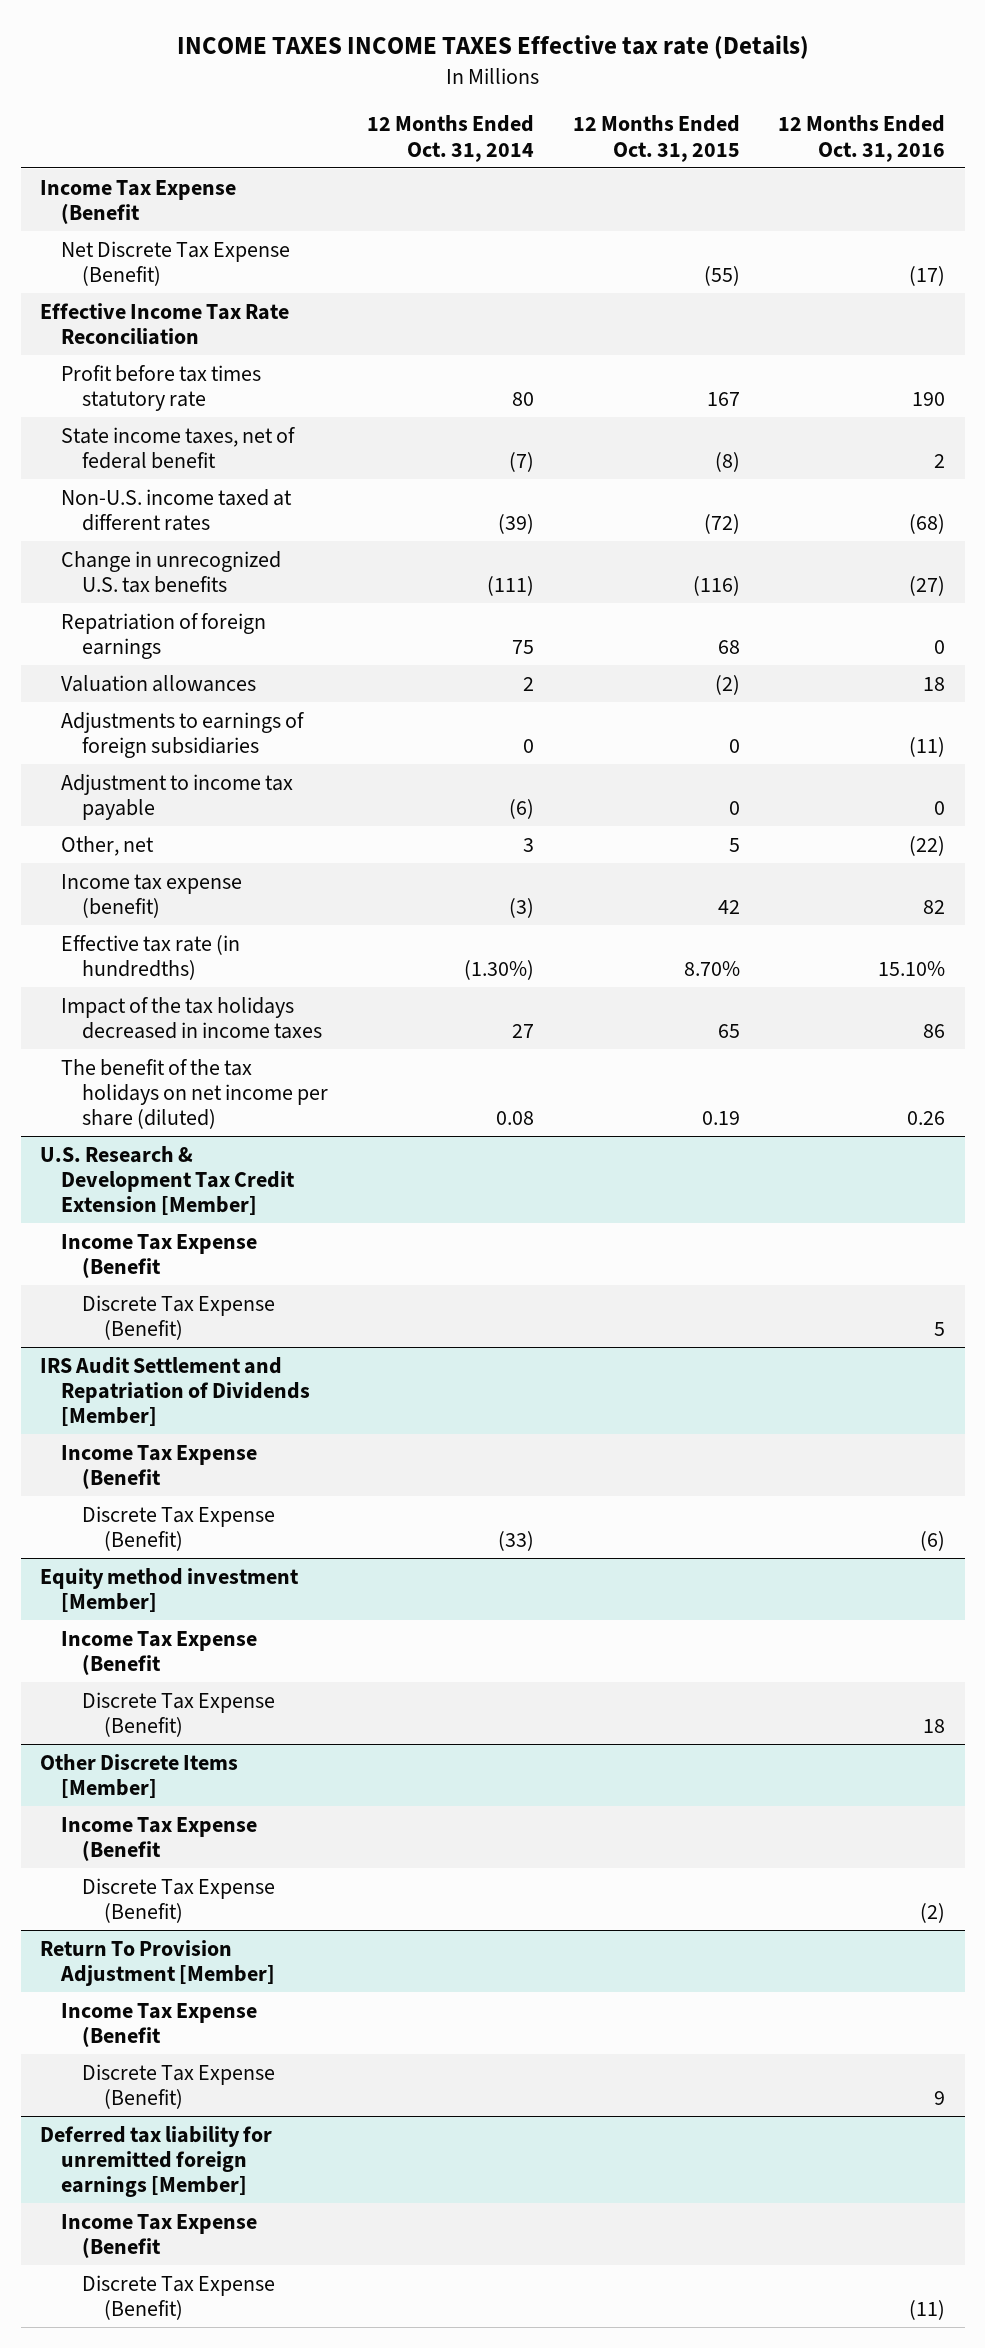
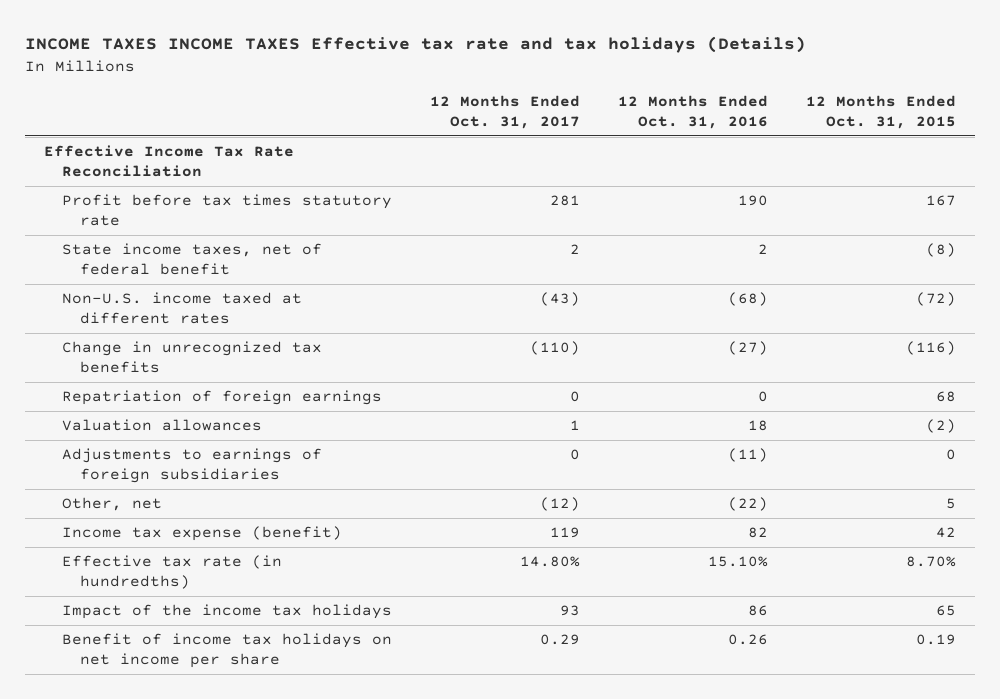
[176,35,809,60] INCOME TAXES INCOME TAXES Effective tax rate (Details) -> [24,36,806,54] INCOME TAXES INCOME TAXES Effective tax rate and tax holidays (Details)
[367,115,535,162] 12 Months Ended Oct. 31, 2014 -> none
none -> [429,94,580,129] 12 Months Ended Oct. 31, 2017
[39,179,236,224] Income Tax Expense (Benefit -> none
[61,240,291,286] Net Discrete Tax Expense (Benefit) -> none
[61,550,282,593] Change in unrecognized U.S. tax benefits -> [62,341,323,374] Change in unrecognized tax benefits
[61,773,294,820] Adjustment to income tax payable -> none
[39,1145,296,1216] U.S. Research & Development Tax Credit Extension [Member] -> none
[61,1233,258,1278] Income Tax Expense (Benefit -> none
[82,1294,276,1340] Discrete Tax Expense (Benefit) -> none
[39,1356,311,1427] IRS Audit Settlement and Repatriation of Dividends [Member] -> none
[61,1444,258,1489] Income Tax Expense (Benefit -> none
[82,1505,276,1551] Discrete Tax Expense (Benefit) -> none
[39,1567,299,1612] Equity method investment [Member] -> none
[61,1630,258,1675] Income Tax Expense (Benefit -> none
[82,1691,276,1737] Discrete Tax Expense (Benefit) -> none
[39,1753,238,1798] Other Discrete Items [Member] -> none
[61,1816,258,1861] Income Tax Expense (Benefit -> none
[82,1877,276,1923] Discrete Tax Expense (Benefit) -> none
[39,1939,276,1986] Return To Provision Adjustment [Member] -> none
[61,2002,258,2047] Income Tax Expense (Benefit -> none
[82,2063,276,2109] Discrete Tax Expense (Benefit) -> none
[39,2125,272,2198] Deferred tax liability for unremitted foreign earnings [Member] -> none
[61,2213,258,2258] Income Tax Expense (Benefit -> none
[82,2274,276,2320] Discrete Tax Expense (Benefit) -> none
[61,996,323,1039] Impact of the tax holidays decreased in income taxes -> [62,604,393,620] Impact of the income tax holidays
[61,1058,329,1130] The benefit of the tax holidays on net income per share (diluted) -> [62,633,393,669] Benefit of income tax holidays on net income per share

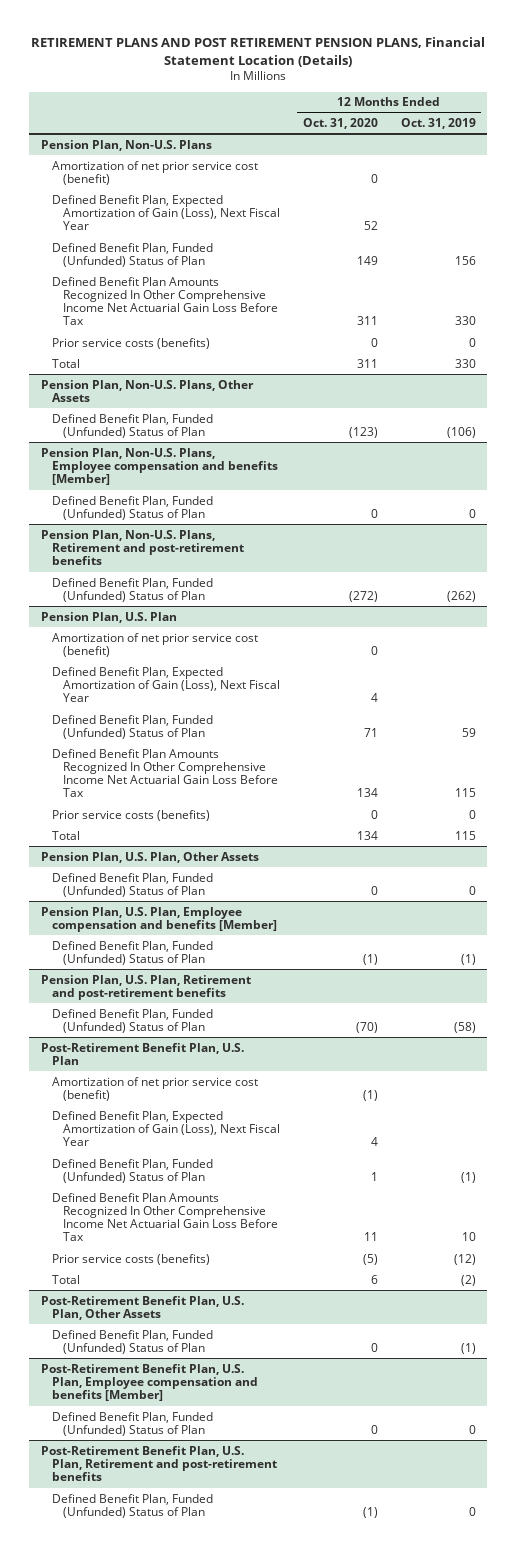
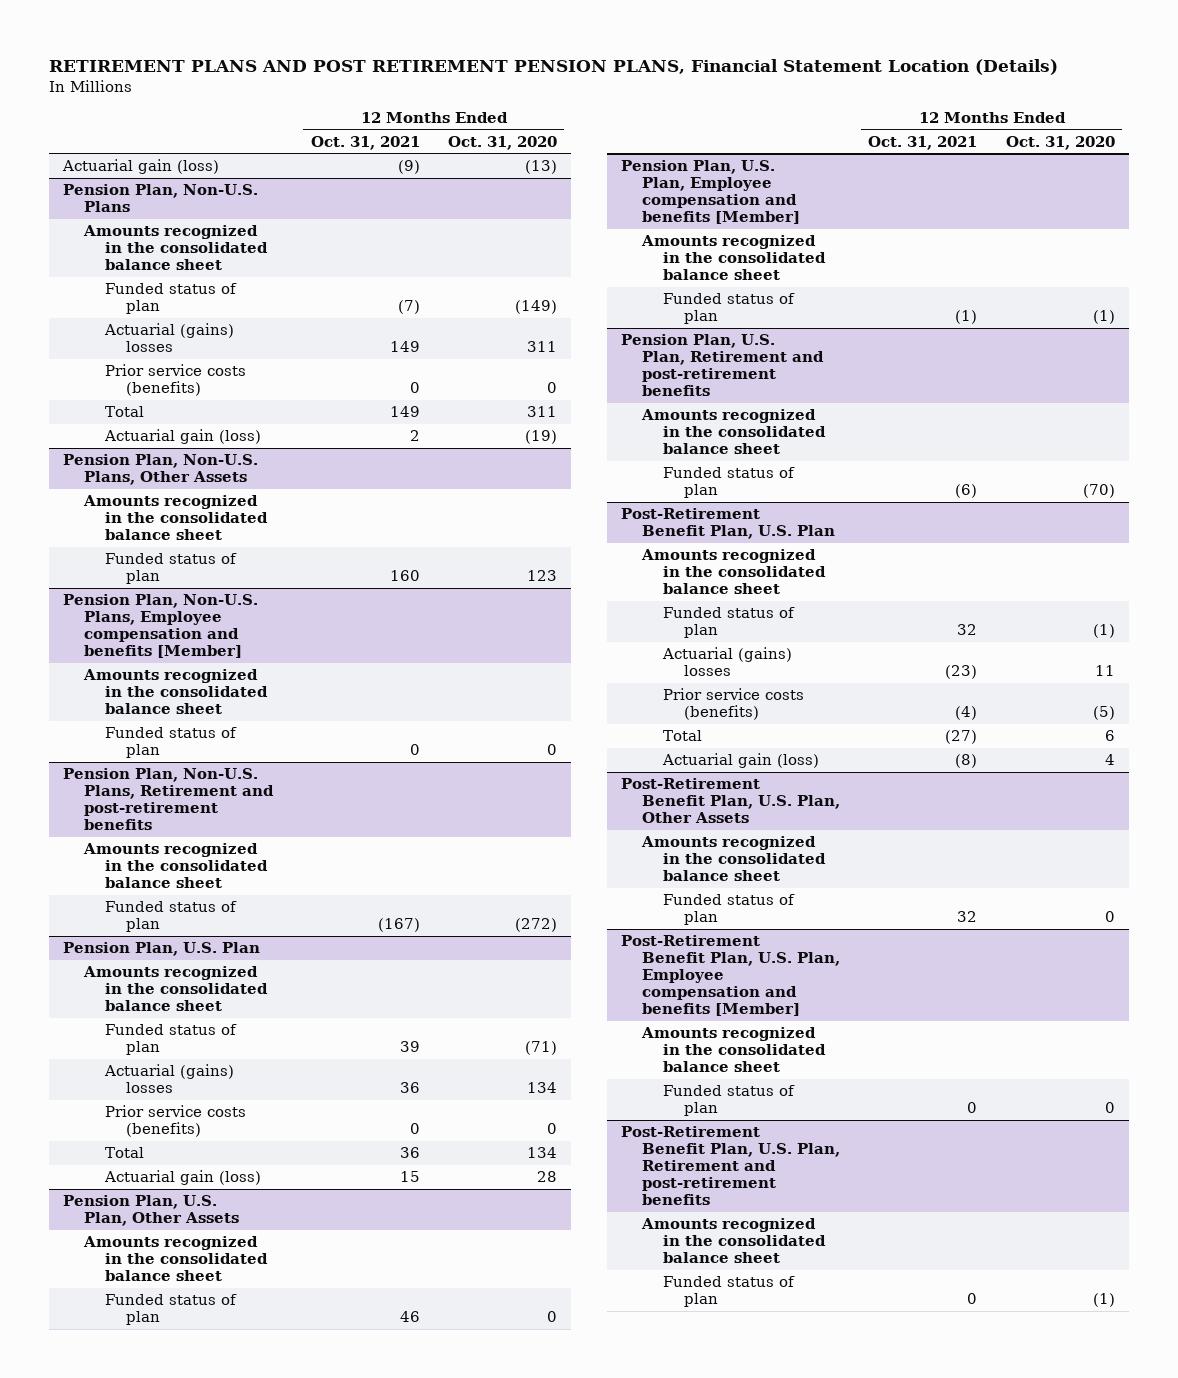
[400,118,476,130] Oct. 31, 2019 -> none
none -> [310,135,420,150] Oct. 31, 2021
none -> [62,159,220,175] Actuarial gain (loss)
[51,160,258,185] Amortization of net prior service cost (benefit) -> none
[51,194,280,231] Defined Benefit Plan, Expected Amortization of Gain (Loss), Next Fiscal Year -> none
none -> [83,225,269,271] Amounts recognized in the consolidated balance sheet
[51,242,213,267] Defined Benefit Plan, Funded (Unfunded) Status of Plan -> [105,283,238,315] Funded status of plan
[356,255,378,265] 149 -> [514,300,557,315] (149)
[51,276,278,326] Defined Benefit Plan Amounts Recognized In Other Comprehensive Income Net Actuarial Gain Loss Before Tax -> [104,323,235,353] Actuarial (gains) losses
none -> [104,429,262,445] Actuarial gain (loss)
none -> [83,495,269,541] Amounts recognized in the consolidated balance sheet
[51,413,213,438] Defined Benefit Plan, Funded (Unfunded) Status of Plan -> [105,553,238,585] Funded status of plan
[348,426,378,438] (123) -> [526,570,557,582] 123
none -> [83,669,269,715] Amounts recognized in the consolidated balance sheet
[51,495,213,520] Defined Benefit Plan, Funded (Unfunded) Status of Plan -> [105,727,238,759] Funded status of plan
none -> [83,843,269,889] Amounts recognized in the consolidated balance sheet
[51,577,213,602] Defined Benefit Plan, Funded (Unfunded) Status of Plan -> [105,901,238,933] Funded status of plan
[51,632,258,657] Amortization of net prior service cost (benefit) -> none
[51,666,280,703] Defined Benefit Plan, Expected Amortization of Gain (Loss), Next Fiscal Year -> none
none -> [83,966,269,1012] Amounts recognized in the consolidated balance sheet
[51,714,213,739] Defined Benefit Plan, Funded (Unfunded) Status of Plan -> [105,1024,238,1056] Funded status of plan
[363,727,378,737] 71 -> [524,1041,557,1056] (71)
[51,748,278,798] Defined Benefit Plan Amounts Recognized In Other Comprehensive Income Net Actuarial Gain Loss Before Tax -> [104,1064,235,1094] Actuarial (gains) losses
none -> [104,1170,262,1186] Actuarial gain (loss)
none -> [83,1236,269,1282] Amounts recognized in the consolidated balance sheet
[51,872,213,897] Defined Benefit Plan, Funded (Unfunded) Status of Plan -> [105,1294,238,1326] Funded status of plan
none -> [641,235,827,281] Amounts recognized in the consolidated balance sheet
[51,940,213,965] Defined Benefit Plan, Funded (Unfunded) Status of Plan -> [663,293,796,325] Funded status of plan
none -> [641,409,827,455] Amounts recognized in the consolidated balance sheet
[51,1008,213,1033] Defined Benefit Plan, Funded (Unfunded) Status of Plan -> [663,467,796,499] Funded status of plan
[51,1076,258,1101] Amortization of net prior service cost (benefit) -> none
[51,1110,280,1147] Defined Benefit Plan, Expected Amortization of Gain (Loss), Next Fiscal Year -> none
none -> [641,549,827,595] Amounts recognized in the consolidated balance sheet
[51,1158,213,1183] Defined Benefit Plan, Funded (Unfunded) Status of Plan -> [663,607,796,639] Funded status of plan
[370,1171,378,1181] 1 -> [1092,624,1115,639] (1)
[51,1192,278,1242] Defined Benefit Plan Amounts Recognized In Other Comprehensive Income Net Actuarial Gain Loss Before Tax -> [662,647,793,677] Actuarial (gains) losses
none -> [662,753,820,769] Actuarial gain (loss)
none -> [641,836,827,882] Amounts recognized in the consolidated balance sheet
[51,1329,213,1354] Defined Benefit Plan, Funded (Unfunded) Status of Plan -> [663,894,796,926] Funded status of plan
none -> [641,1027,827,1073] Amounts recognized in the consolidated balance sheet
[51,1411,213,1436] Defined Benefit Plan, Funded (Unfunded) Status of Plan -> [663,1085,796,1117] Funded status of plan
none -> [641,1218,827,1264] Amounts recognized in the consolidated balance sheet
[51,1493,213,1518] Defined Benefit Plan, Funded (Unfunded) Status of Plan -> [663,1276,796,1308] Funded status of plan

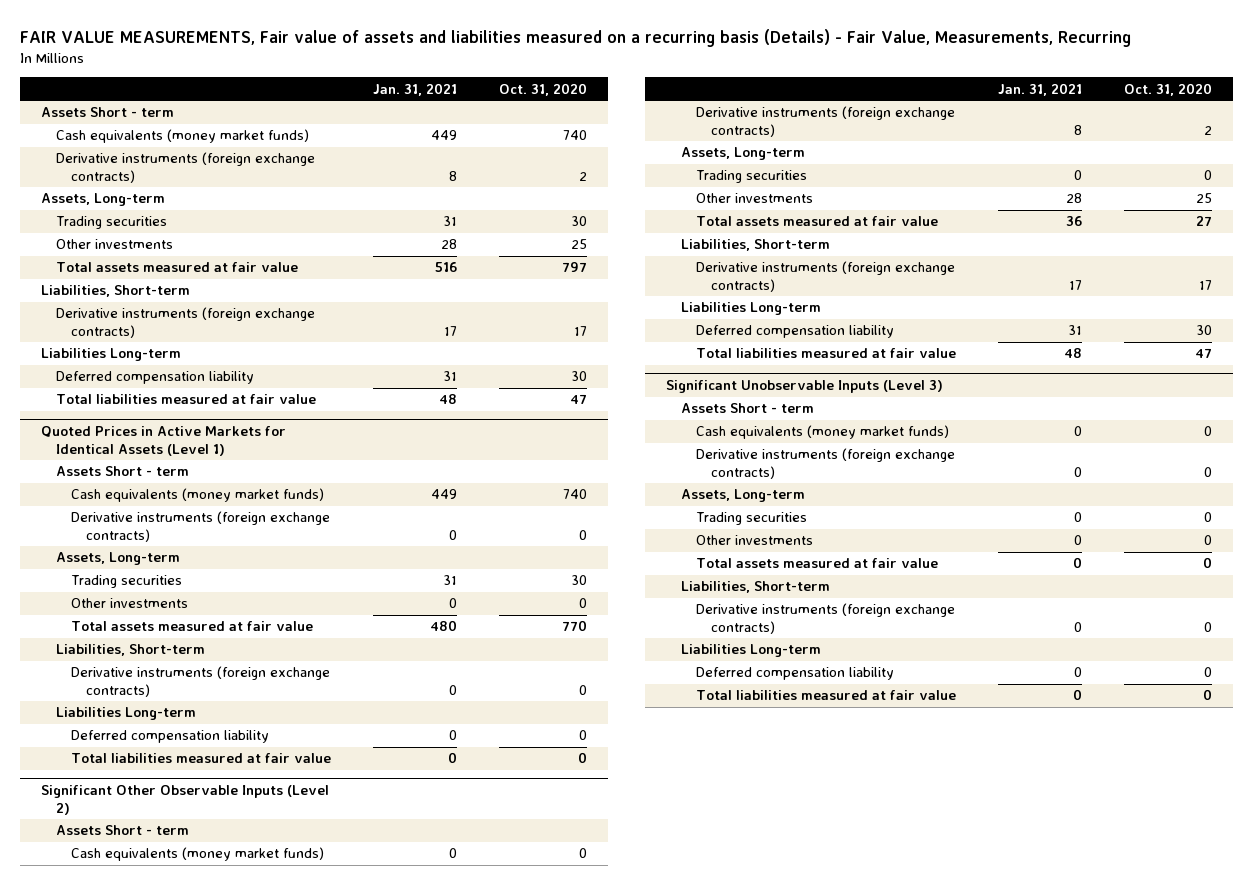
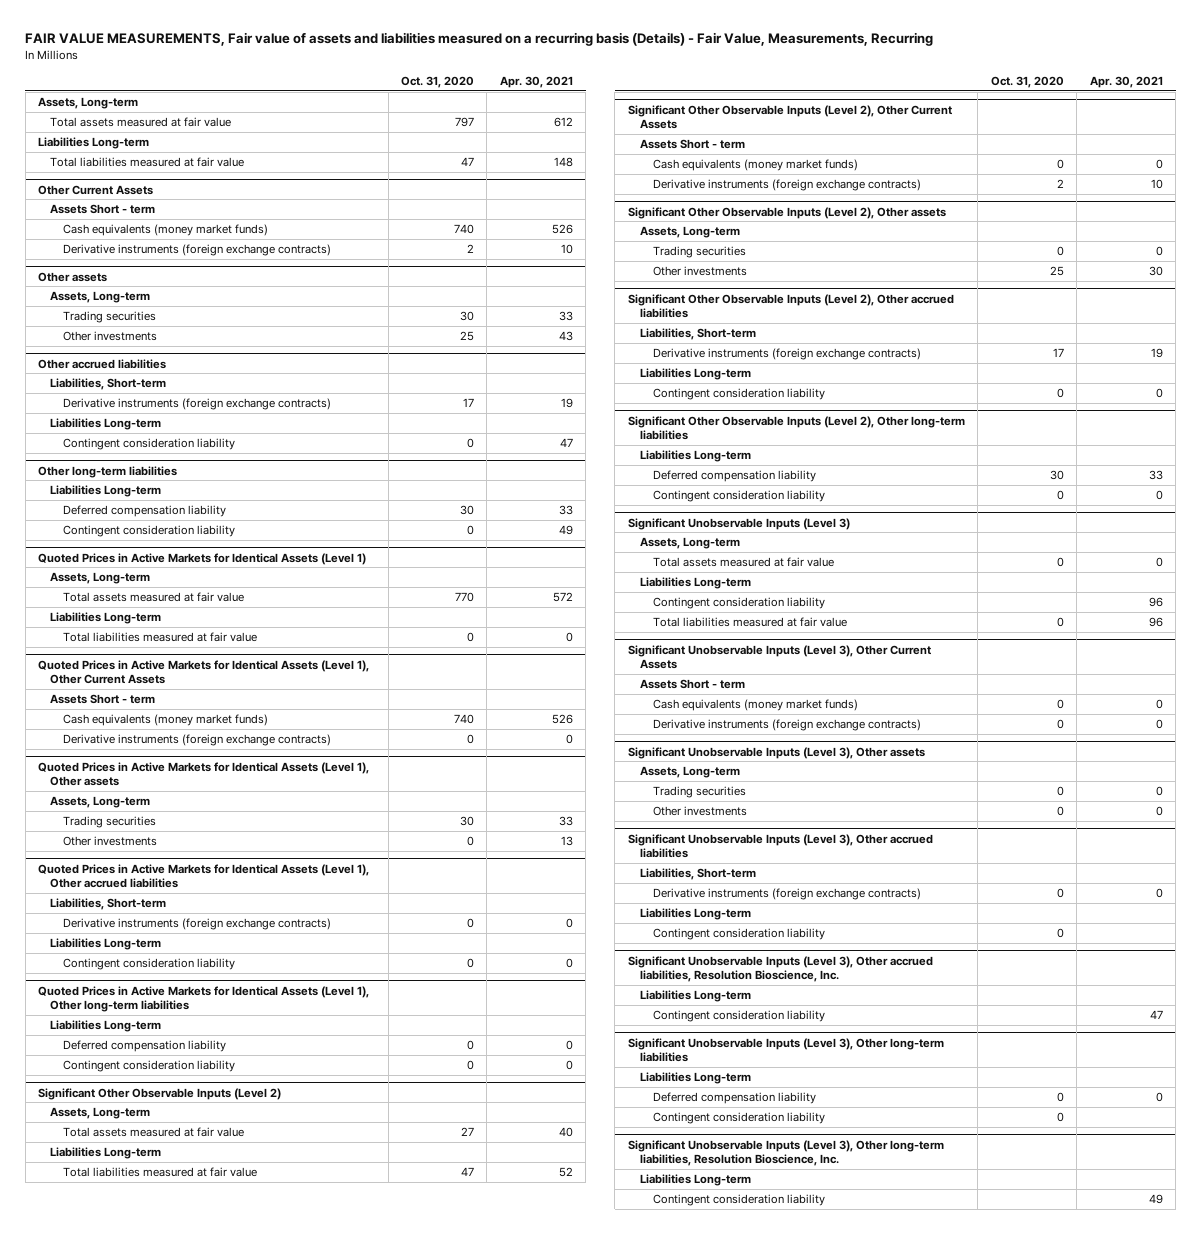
[373,82,458,96] Jan. 31, 2021 -> none
none -> [499,75,573,88] Apr. 30, 2021
none -> [38,97,139,110] Assets, Long-term
[56,262,299,273] Total assets measured at fair value -> [50,117,232,128] Total assets measured at fair value
none -> [38,137,150,150] Liabilities Long-term
[56,394,317,405] Total liabilities measured at fair value -> [50,157,245,168] Total liabilities measured at fair value
none -> [38,184,154,195] Other Current Assets
none -> [38,271,108,282] Other assets
none -> [38,358,167,369] Other accrued liabilities
none -> [62,438,235,451] Contingent consideration liability
none -> [38,465,178,478] Other long-term liabilities
none -> [50,485,162,498] Liabilities Long-term
none -> [62,525,235,538] Contingent consideration liability
none -> [50,572,151,585] Assets, Long-term
[70,621,313,632] Total assets measured at fair value -> [62,592,244,603] Total assets measured at fair value
none -> [50,612,162,625] Liabilities Long-term
[70,753,331,764] Total liabilities measured at fair value -> [62,632,257,643] Total liabilities measured at fair value
none -> [38,659,370,685] Quoted Prices in Active Markets for Identical Assets (Level 1), Other Current Assets
none -> [38,761,370,787] Quoted Prices in Active Markets for Identical Assets (Level 1), Other assets
none -> [38,863,370,889] Quoted Prices in Active Markets for Identical Assets (Level 1), Other accrued liabilities
none -> [62,958,235,971] Contingent consideration liability
none -> [38,985,370,1013] Quoted Prices in Active Markets for Identical Assets (Level 1), Other long-term liabilities
none -> [50,1020,162,1033] Liabilities Long-term
none -> [62,1060,235,1073] Contingent consideration liability
none -> [50,1107,151,1120] Assets, Long-term
[695,216,938,227] Total assets measured at fair value -> [62,1127,244,1138] Total assets measured at fair value
none -> [50,1147,162,1160] Liabilities Long-term
[695,348,956,359] Total liabilities measured at fair value -> [62,1167,257,1178] Total liabilities measured at fair value
none -> [627,104,952,130] Significant Other Observable Inputs (Level 2), Other Current Assets
none -> [627,206,946,219] Significant Other Observable Inputs (Level 2), Other assets
none -> [627,293,954,319] Significant Other Observable Inputs (Level 2), Other accrued liabilities
none -> [652,388,825,401] Contingent consideration liability
none -> [627,415,965,441] Significant Other Observable Inputs (Level 2), Other long-term liabilities
none -> [640,450,752,463] Liabilities Long-term
none -> [652,490,825,503] Contingent consideration liability
none -> [640,537,741,550] Assets, Long-term
[695,558,938,569] Total assets measured at fair value -> [652,557,834,568] Total assets measured at fair value
none -> [640,577,752,590] Liabilities Long-term
none -> [652,597,825,610] Contingent consideration liability
[695,690,956,701] Total liabilities measured at fair value -> [652,617,847,628] Total liabilities measured at fair value
none -> [627,644,931,670] Significant Unobservable Inputs (Level 3), Other Current Assets
none -> [627,746,925,759] Significant Unobservable Inputs (Level 3), Other assets
none -> [627,833,933,859] Significant Unobservable Inputs (Level 3), Other accrued liabilities
none -> [652,928,825,941] Contingent consideration liability
none -> [627,955,933,983] Significant Unobservable Inputs (Level 3), Other accrued liabilities, Resolution Bioscience, Inc.
none -> [640,990,752,1003] Liabilities Long-term
none -> [652,1010,825,1023] Contingent consideration liability
none -> [627,1037,944,1063] Significant Unobservable Inputs (Level 3), Other long-term liabilities
none -> [640,1072,752,1085] Liabilities Long-term
none -> [652,1112,825,1125] Contingent consideration liability
none -> [627,1139,944,1167] Significant Unobservable Inputs (Level 3), Other long-term liabilities, Resolution Bioscience, Inc.
none -> [640,1174,752,1187] Liabilities Long-term
none -> [652,1194,825,1207] Contingent consideration liability

